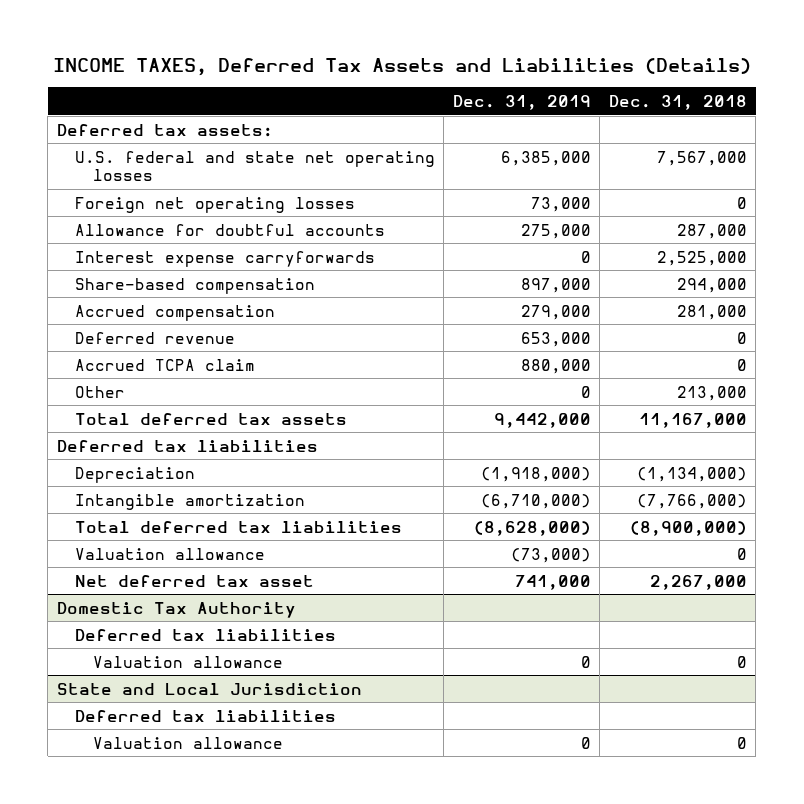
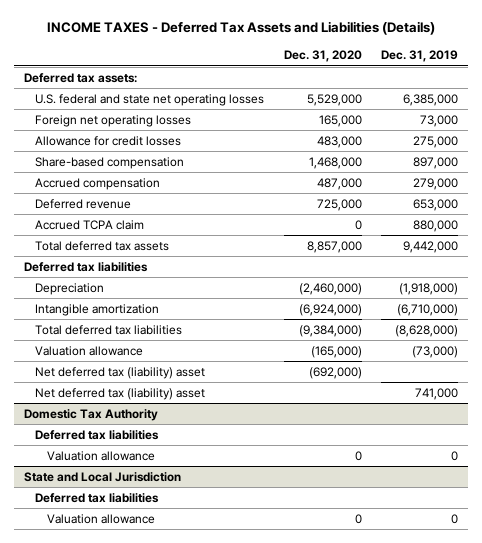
[52,57,751,76] INCOME TAXES, Deferred Tax Assets and Liabilities (Details) -> [47,21,436,36] INCOME TAXES - Deferred Tax Assets and Liabilities (Details)
[608,94,747,110] Dec. 31, 2018 -> none
none -> [283,50,362,63] Dec. 31, 2020
[74,250,375,267] Interest expense carryforwards -> none
[74,223,385,236] Allowance for doubtful accounts -> [35,135,182,146] Allowance for credit losses
[74,385,125,398] Other -> none
none -> [35,366,206,379] Net deferred tax (liability) asset
[74,574,314,587] Net deferred tax asset -> [35,387,206,400] Net deferred tax (liability) asset

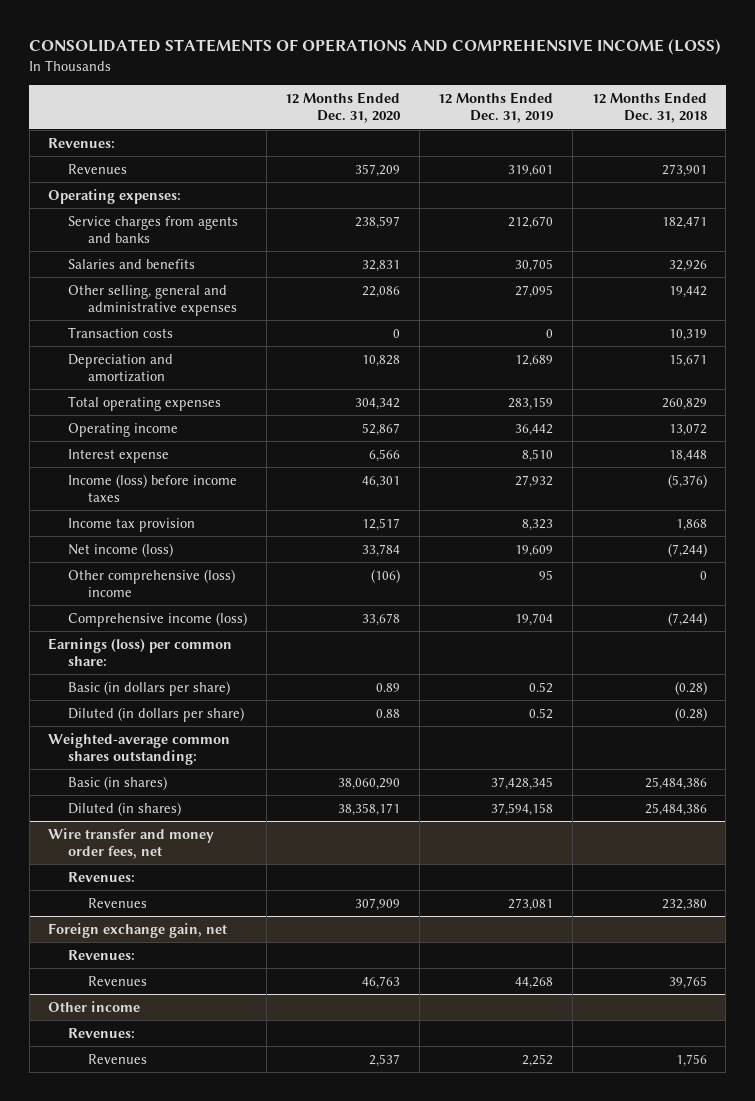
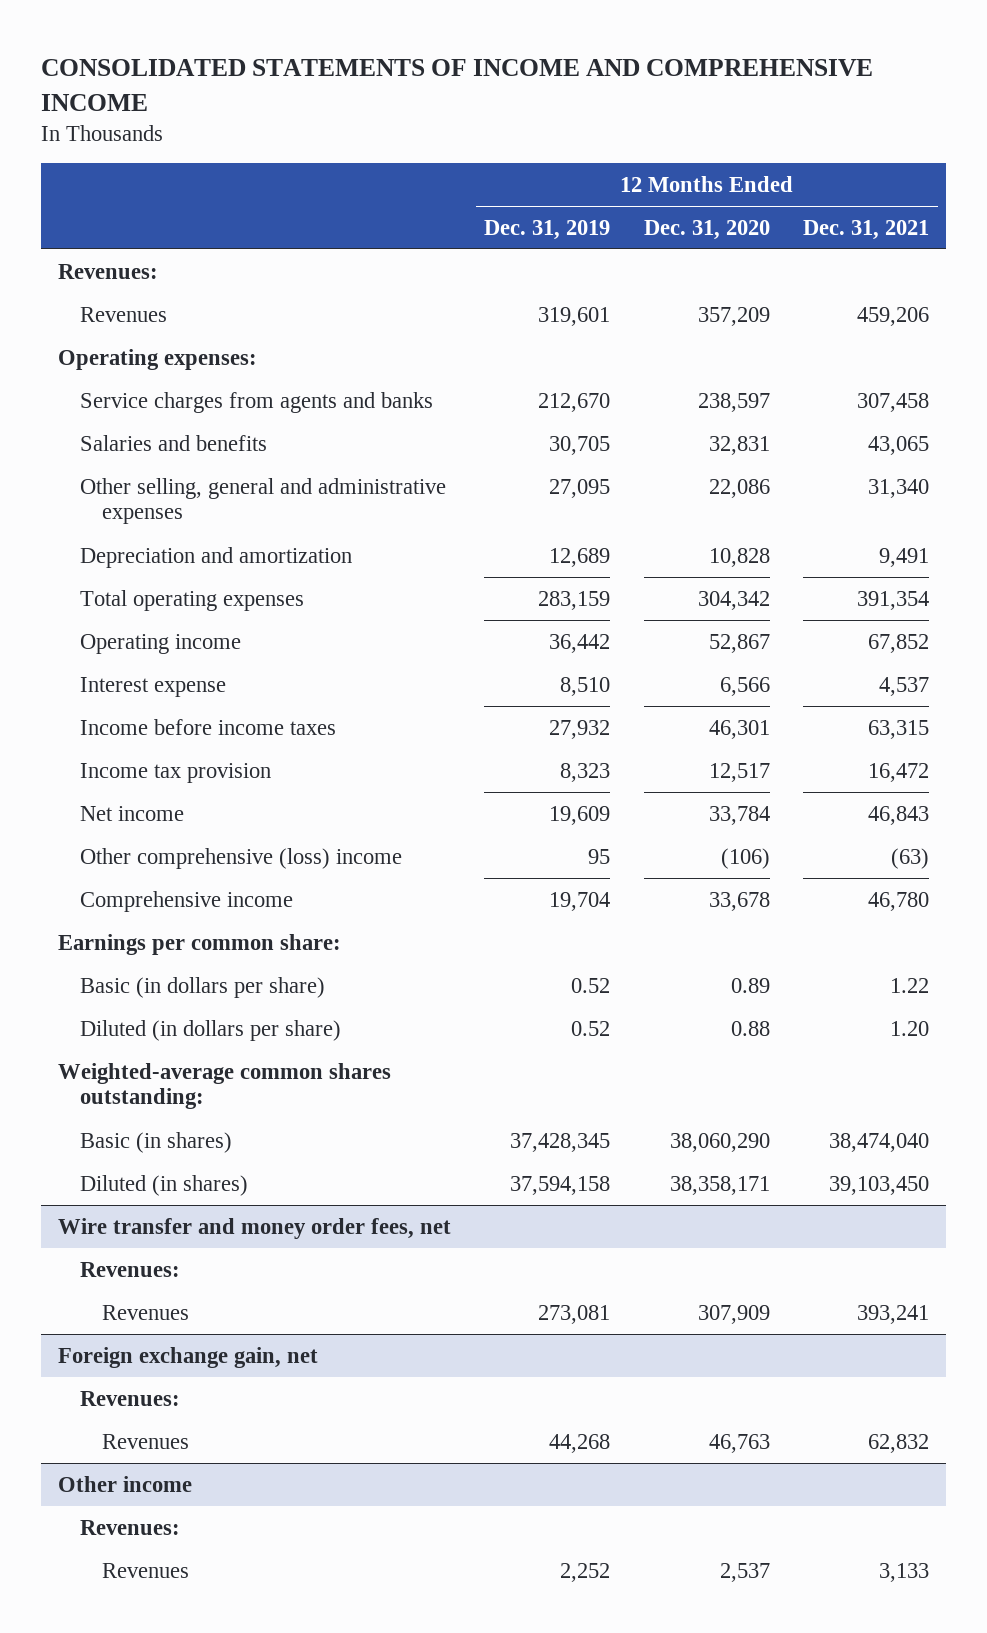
[29,39,722,56] CONSOLIDATED STATEMENTS OF OPERATIONS AND COMPREHENSIVE INCOME (LOSS) -> [41,58,874,111] CONSOLIDATED STATEMENTS OF INCOME AND COMPREHENSIVE INCOME
[591,92,707,124] 12 Months Ended Dec. 31, 2018 -> none
none -> [803,219,930,240] Dec. 31, 2021
[68,326,174,338] Transaction costs -> none
[68,473,238,503] Income (loss) before income taxes -> [79,718,336,735] Income before income taxes
[68,542,174,557] Net income (loss) -> [79,805,184,821] Net income
[68,611,248,627] Comprehensive income (loss) -> [79,890,293,912] Comprehensive income
[48,637,233,667] Earnings (loss) per common share: -> [57,933,341,955] Earnings per common share:

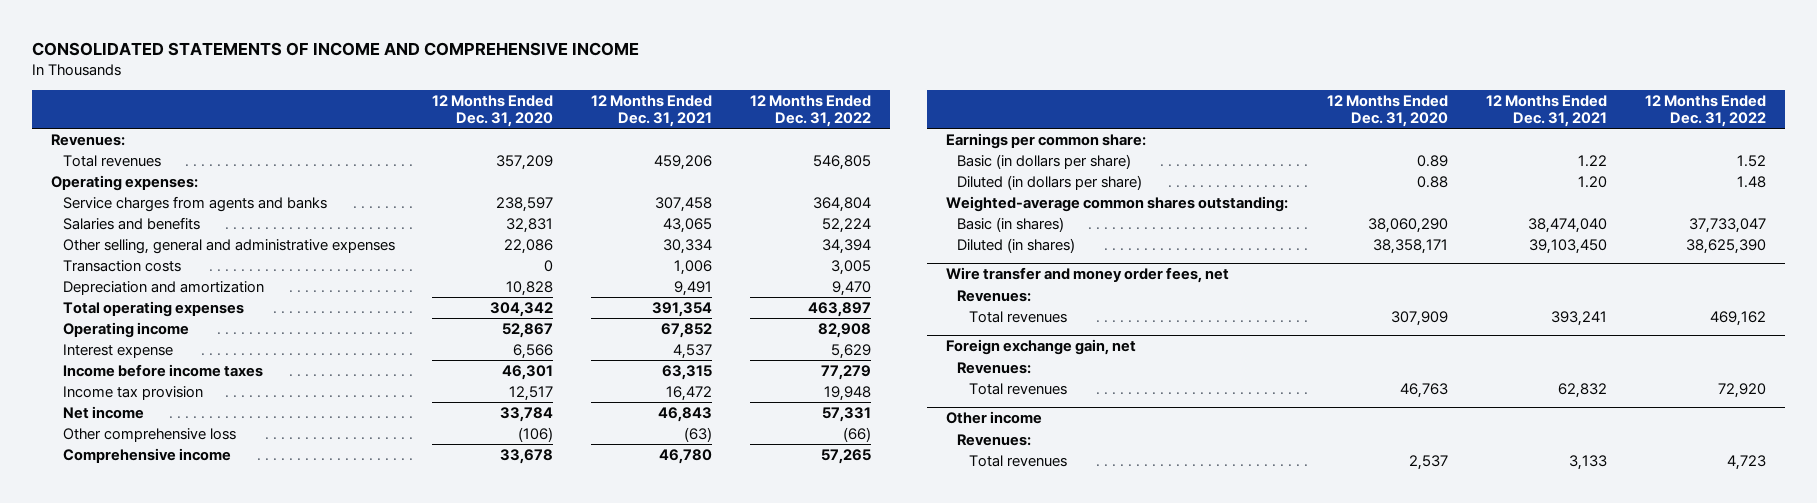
[484,219,611,240] Dec. 31, 2019 -> none
none -> [749,94,871,127] 12 Months Ended Dec. 31, 2022
[79,306,167,322] Revenues -> [62,154,161,167] Total revenues
[868,478,930,498] 31,340 -> [663,238,713,254] 30,334
none -> [62,259,181,272] Transaction costs
[79,847,402,869] Other comprehensive (loss) income -> [62,427,236,442] Other comprehensive loss
[101,1304,189,1320] Revenues -> [969,310,1068,323] Total revenues
[101,1433,189,1449] Revenues -> [969,382,1068,395] Total revenues
[101,1562,189,1578] Revenues -> [969,454,1068,467] Total revenues

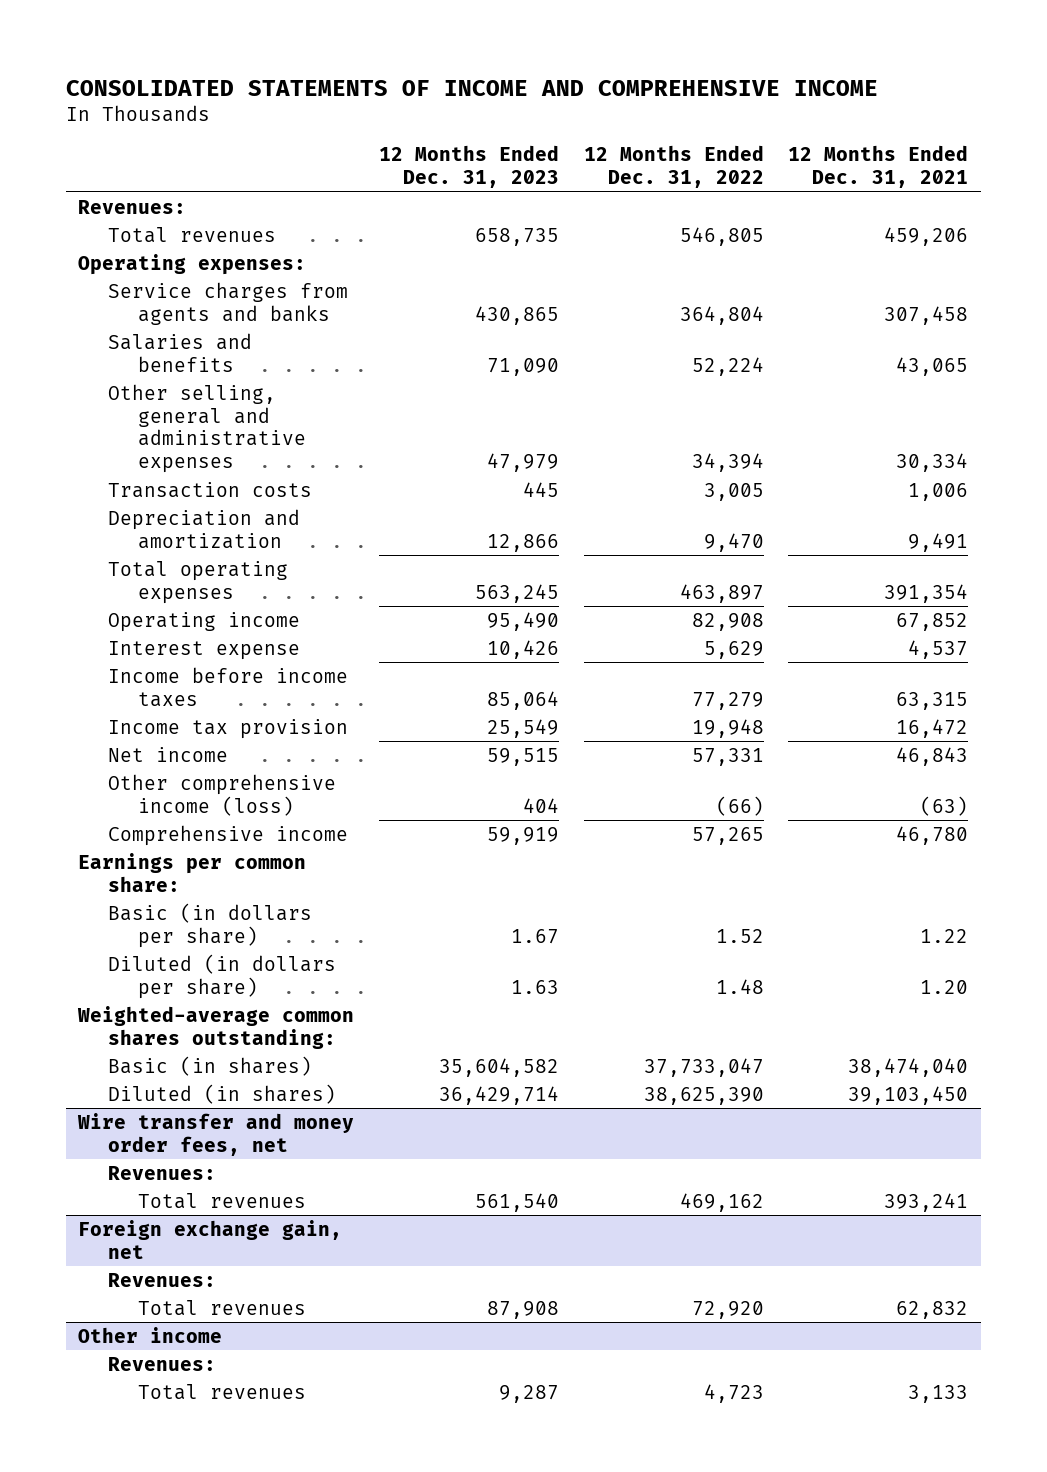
[432,94,554,127] 12 Months Ended Dec. 31, 2020 -> none
none -> [378,145,559,189] 12 Months Ended Dec. 31, 2023
[62,427,236,442] Other comprehensive loss -> [108,773,337,816] Other comprehensive income (loss)

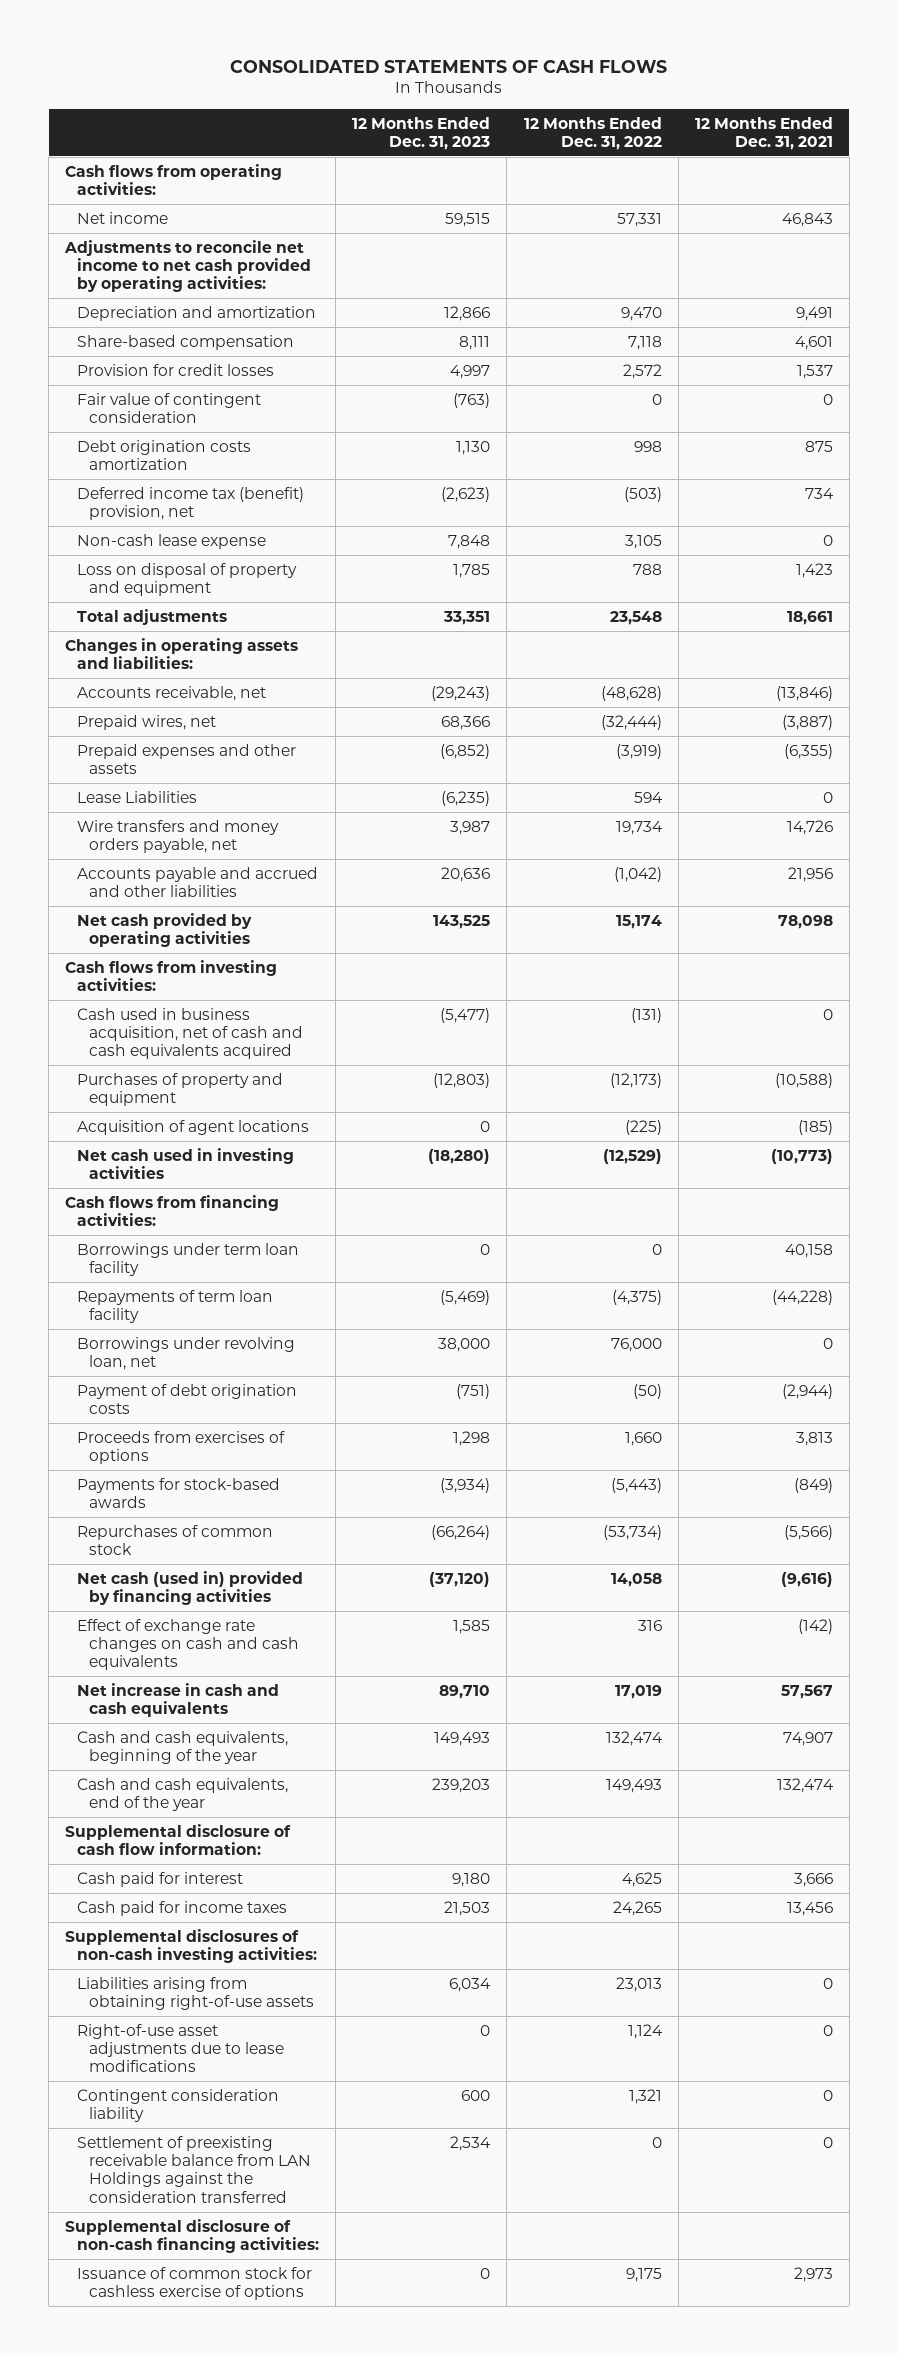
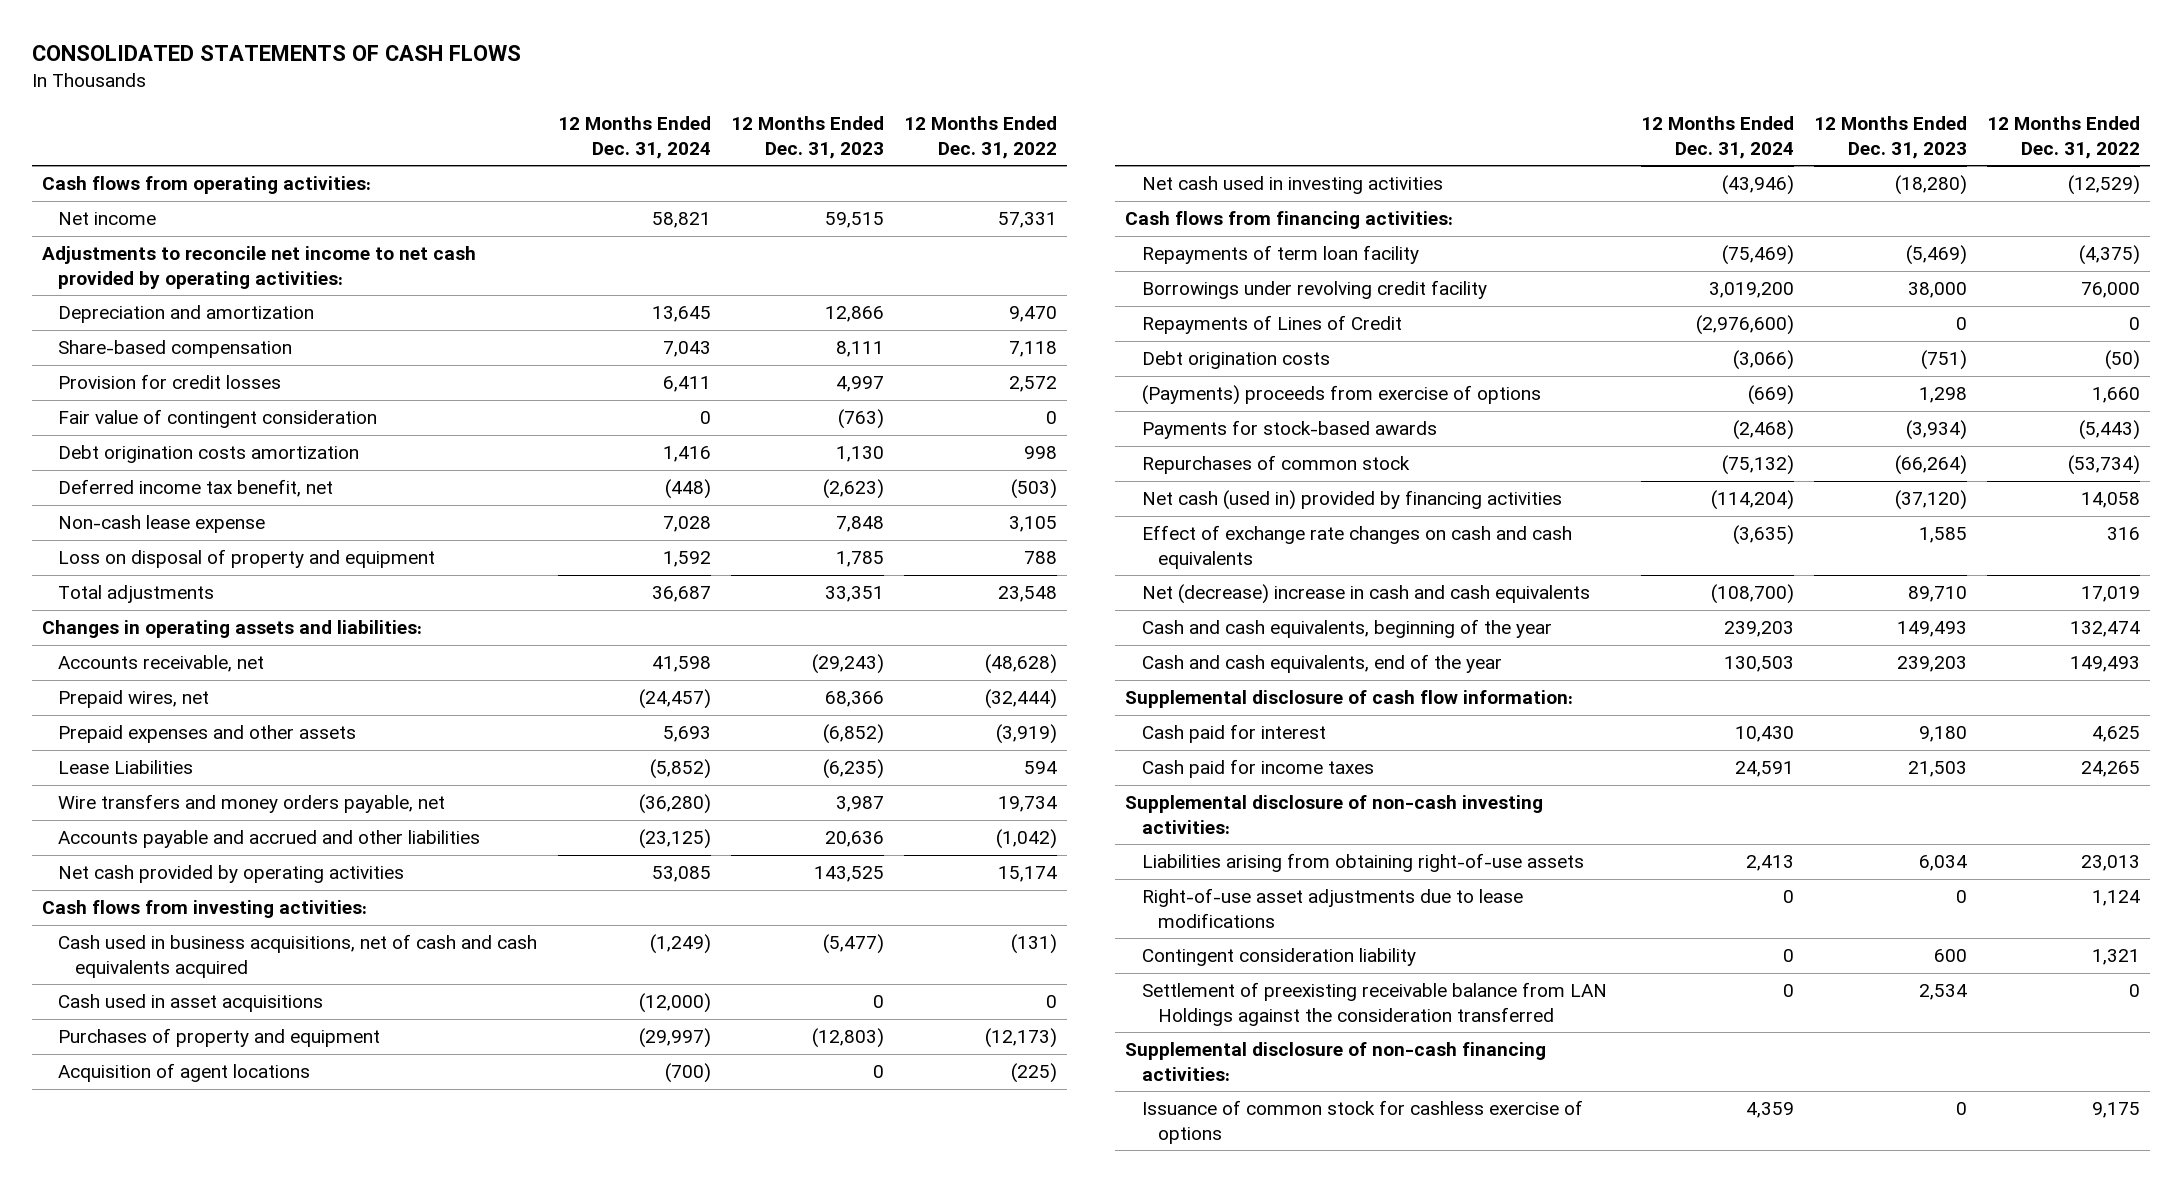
[694,116,833,150] 12 Months Ended Dec. 31, 2021 -> none
none -> [557,116,711,159] 12 Months Ended Dec. 31, 2024
[77,486,305,521] Deferred income tax (benefit) provision, net -> [58,479,334,498] Deferred income tax benefit, net
[77,1007,304,1060] Cash used in business acquisition, net of cash and cash equivalents acquired -> [58,934,538,978] Cash used in business acquisitions, net of cash and cash equivalents acquired
none -> [58,994,324,1013] Cash used in asset acquisitions
[77,1242,300,1277] Borrowings under term loan facility -> none
[77,1336,296,1371] Borrowings under revolving loan, net -> [1141,280,1487,300] Borrowings under revolving credit facility
none -> [1141,315,1402,335] Repayments of Lines of Credit
[77,1383,298,1415] Payment of debt origination costs -> [1141,351,1330,370] Debt origination costs
[77,1430,286,1465] Proceeds from exercises of options -> [1141,385,1541,406] (Payments) proceeds from exercise of options
[77,1682,280,1718] Net increase in cash and cash equivalents -> [1141,584,1590,605] Net (decrease) increase in cash and cash equivalents
[65,1928,318,1964] Supplemental disclosures of non-cash investing activities: -> [1124,795,1543,834] Supplemental disclosure of non-cash investing activities:

